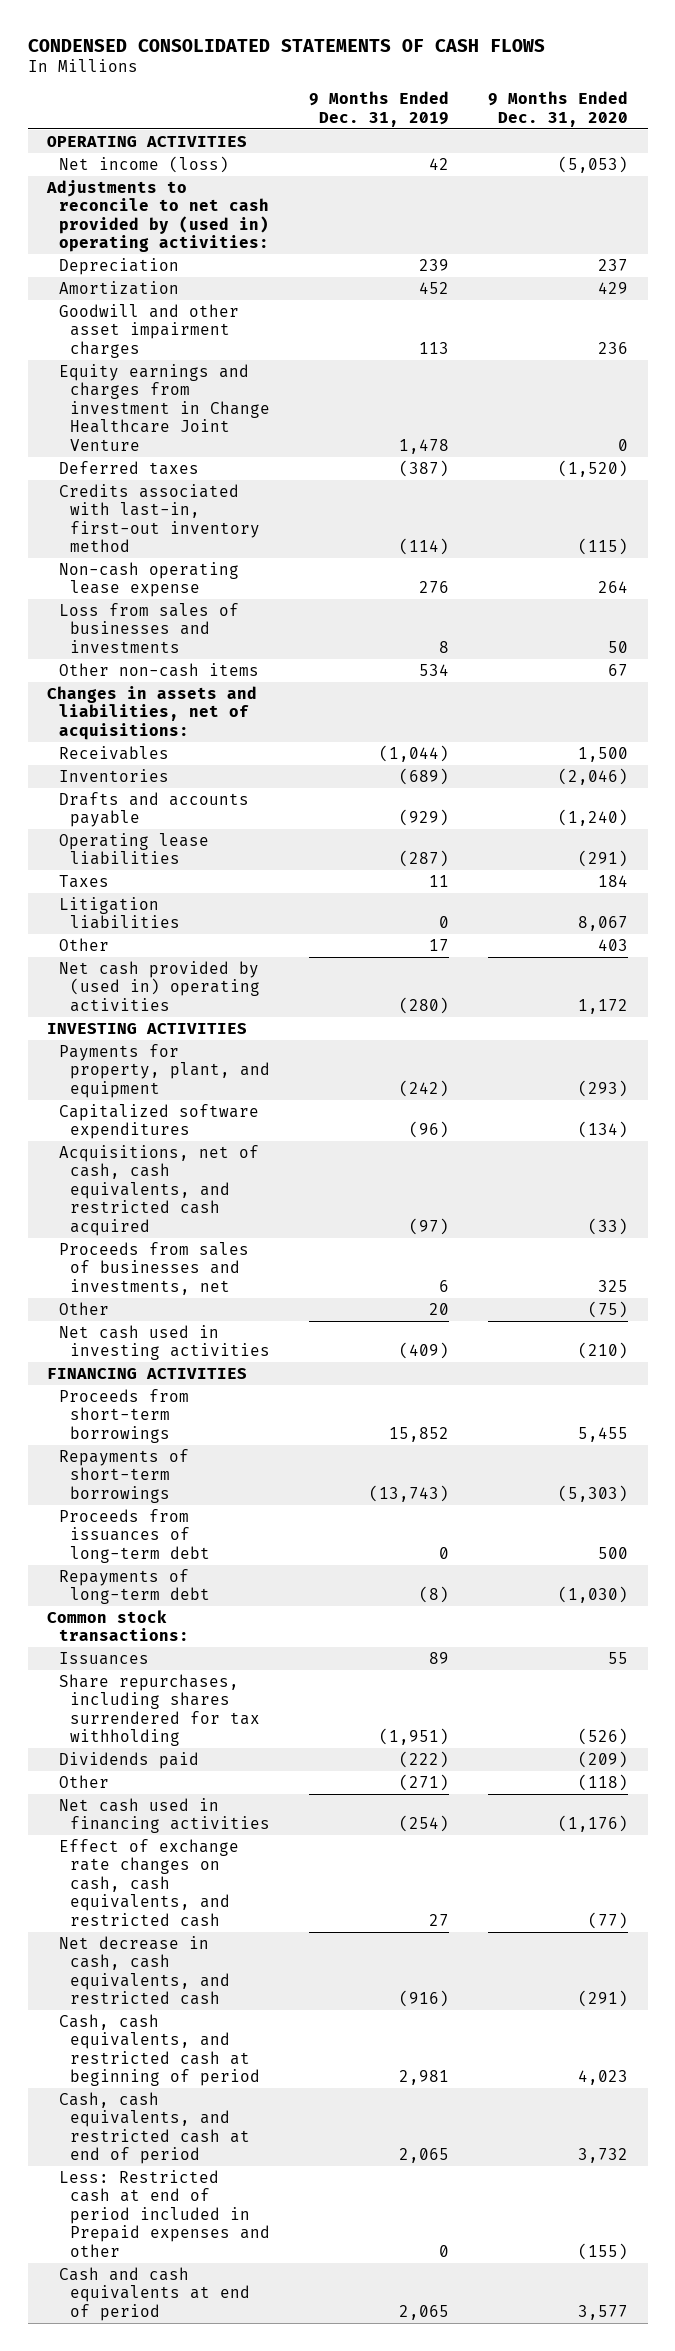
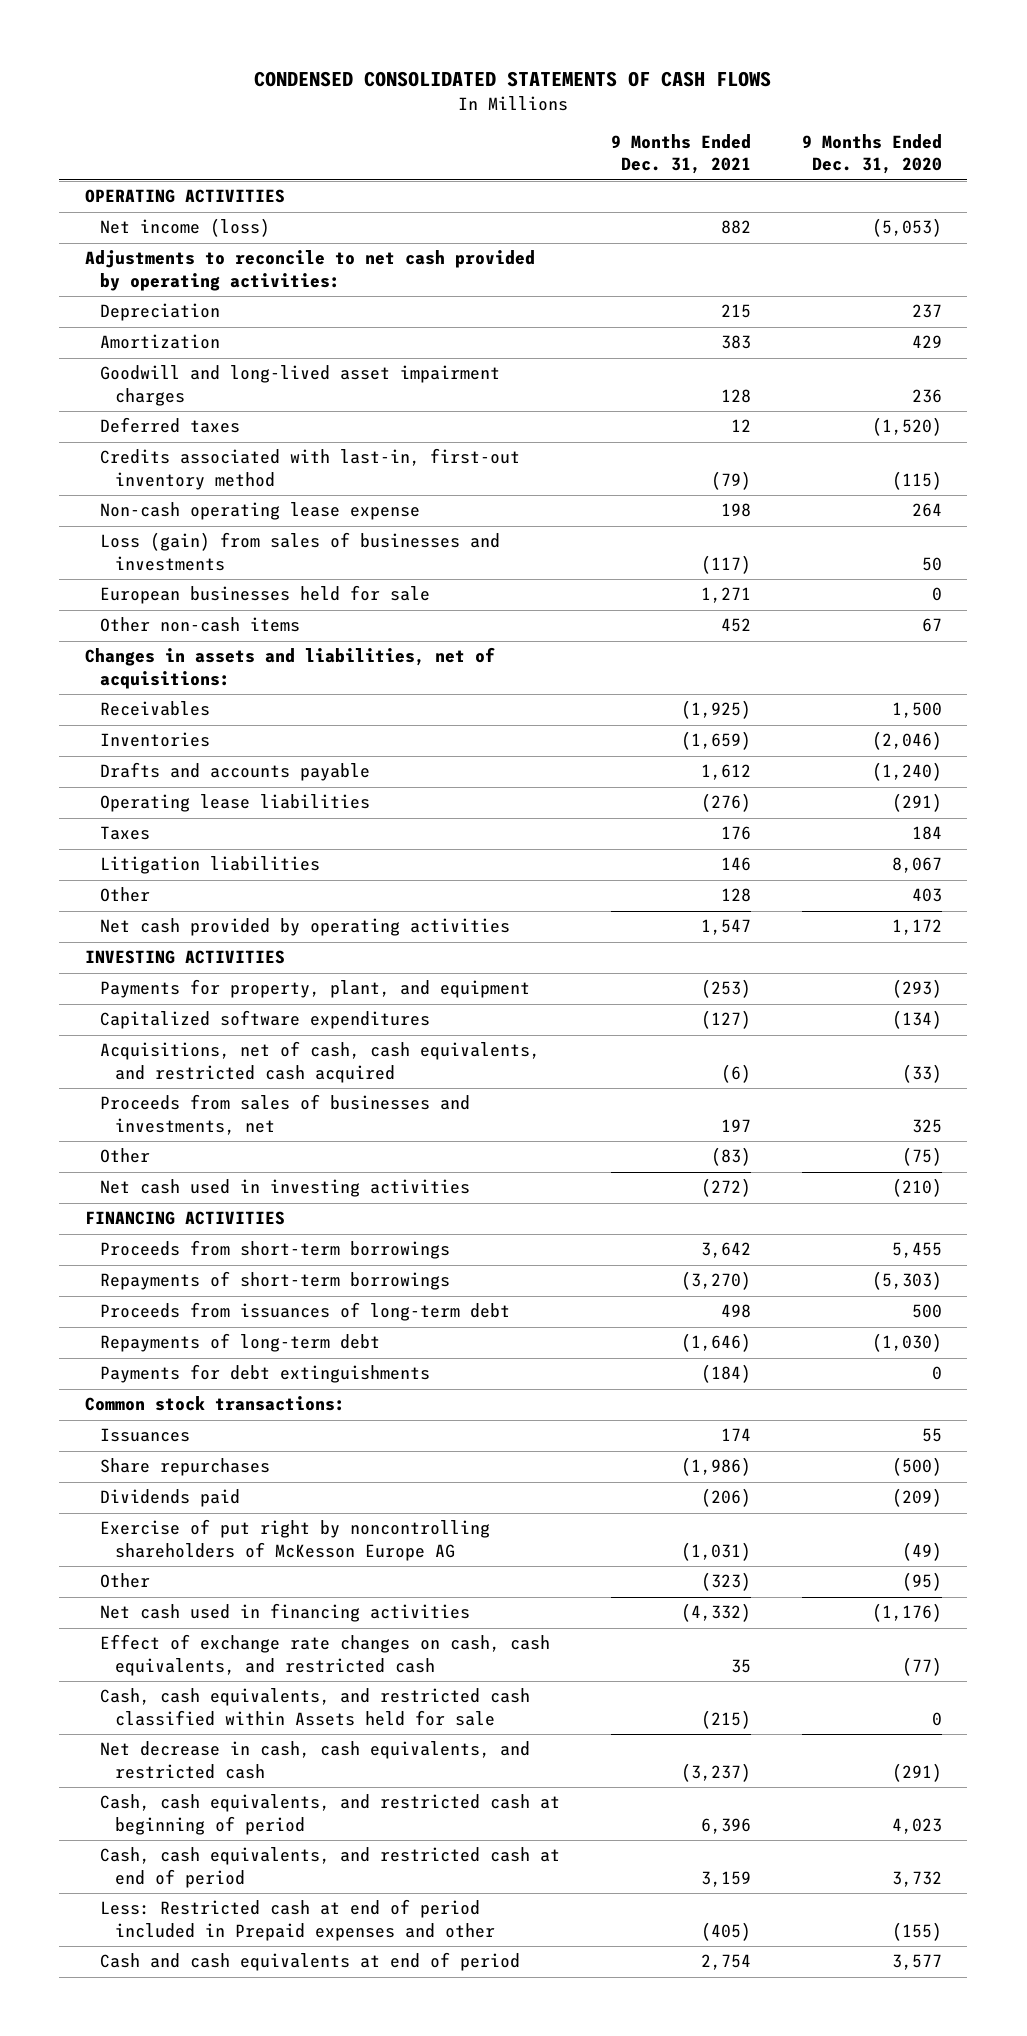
[309,91,450,127] 9 Months Ended Dec. 31, 2019 -> none
none -> [610,134,751,175] 9 Months Ended Dec. 31, 2021
[46,179,269,253] Adjustments to reconcile to net cash provided by (used in) operating activities: -> [84,250,535,291] Adjustments to reconcile to net cash provided by operating activities:
[58,363,271,451] Equity earnings and charges from investment in Change Healthcare Joint Venture -> none
[58,303,239,358] Goodwill and other asset impairment charges -> [100,365,501,406] Goodwill and long-lived asset impairment charges
[58,602,239,653] Loss from sales of businesses and investments -> [100,532,501,571] Loss (gain) from sales of businesses and investments
none -> [100,585,431,605] European businesses held for sale
[58,960,261,1012] Net cash provided by (used in) operating activities -> [100,918,511,937] Net cash provided by operating activities
none -> [100,1364,431,1384] Payments for debt extinguishments
[58,1673,261,1747] Share repurchases, including shares surrendered for tax withholding -> [100,1458,271,1477] Share repurchases
[578,1728,629,1746] (526) -> [891,1457,942,1477] (500)
none -> [100,1519,491,1561] Exercise of put right by noncontrolling shareholders of McKesson Europe AG
[578,1773,629,1791] (118) -> [901,1572,942,1592] (95)
none -> [100,1688,531,1726] Cash, cash equivalents, and restricted cash classified within Assets held for sale

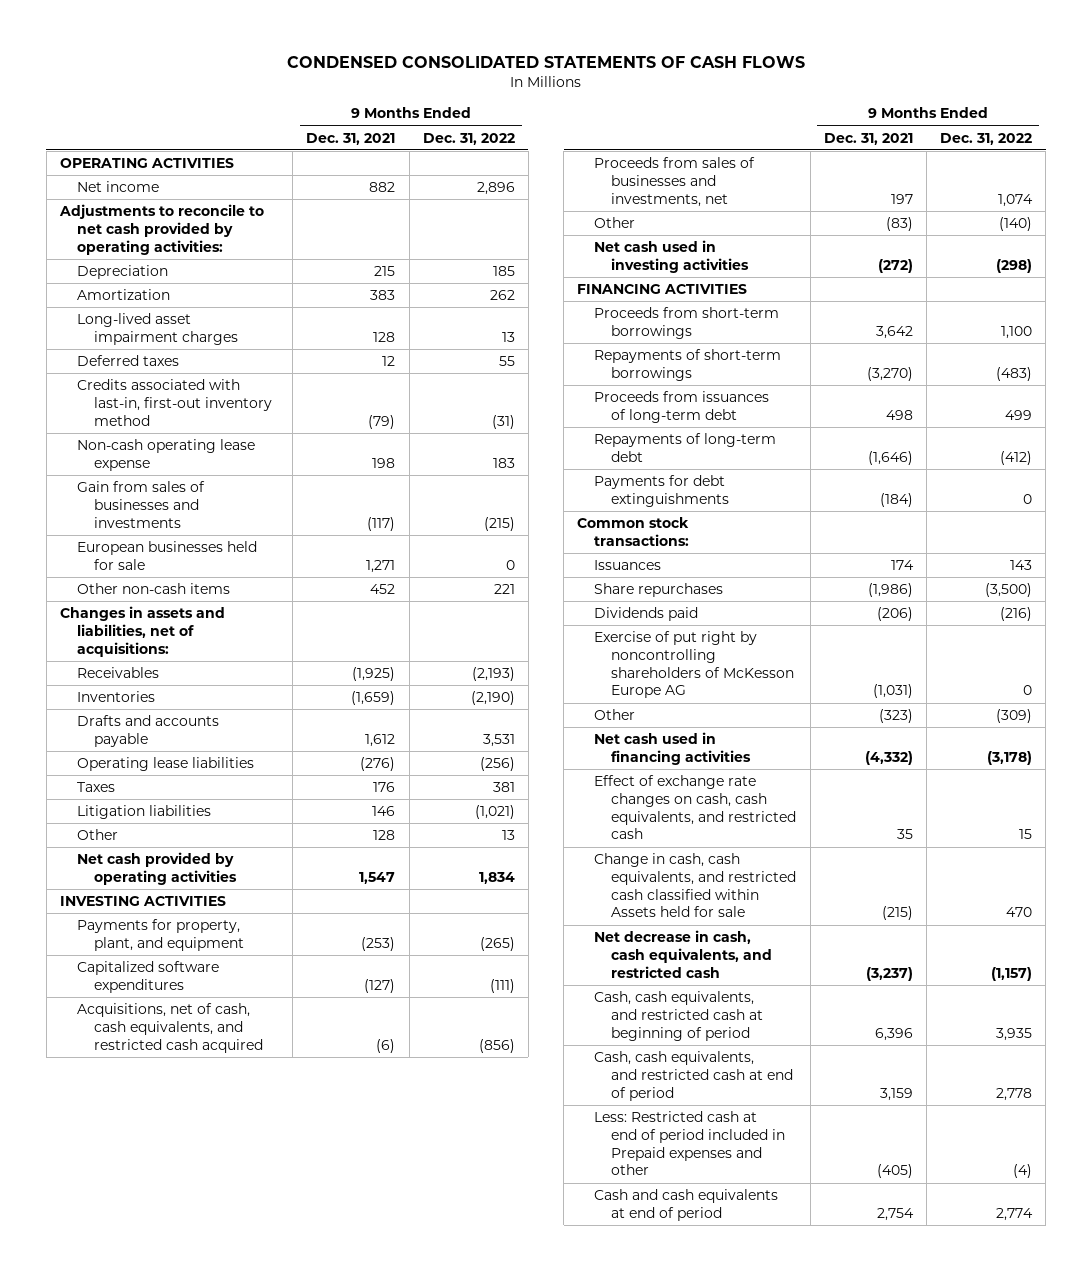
[801,134,942,175] 9 Months Ended Dec. 31, 2020 -> none
none -> [422,132,515,145] Dec. 31, 2022
[100,218,271,238] Net income (loss) -> [77,181,160,193] Net income
[100,365,501,406] Goodwill and long-lived asset impairment charges -> [77,313,239,345] Long-lived asset impairment charges
[100,532,501,571] Loss (gain) from sales of businesses and investments -> [77,481,206,528] Gain from sales of businesses and investments
[100,1688,531,1726] Cash, cash equivalents, and restricted cash classified within Assets held for sale -> [594,853,797,918] Change in cash, cash equivalents, and restricted cash classified within Assets held for sale

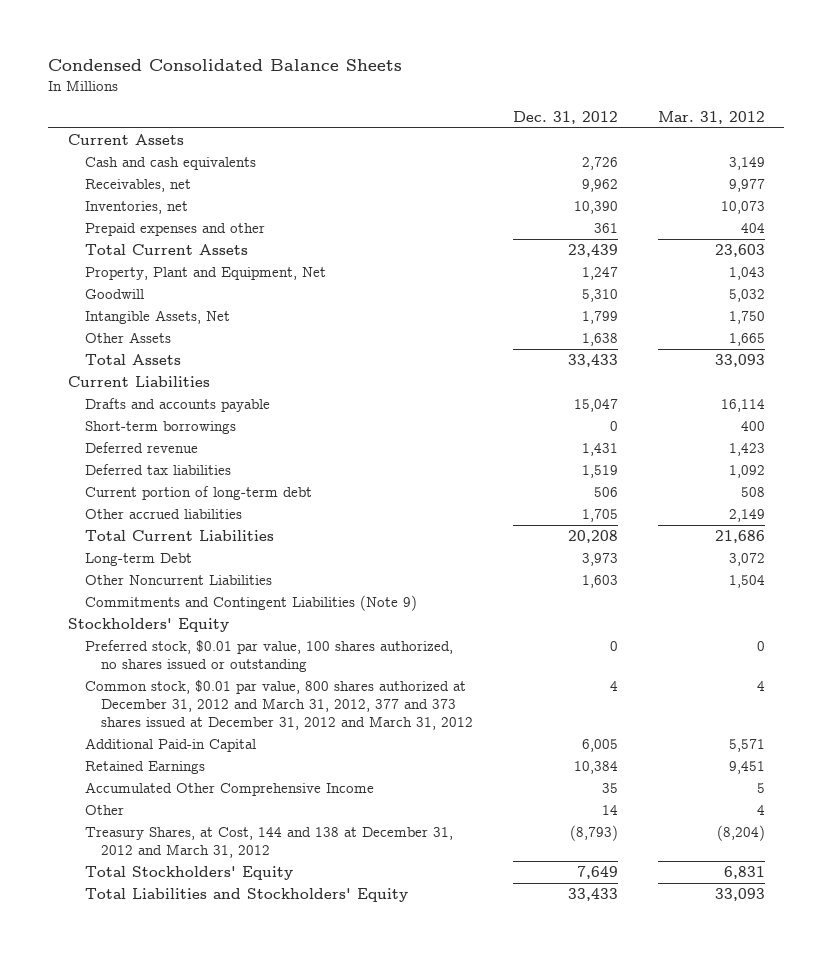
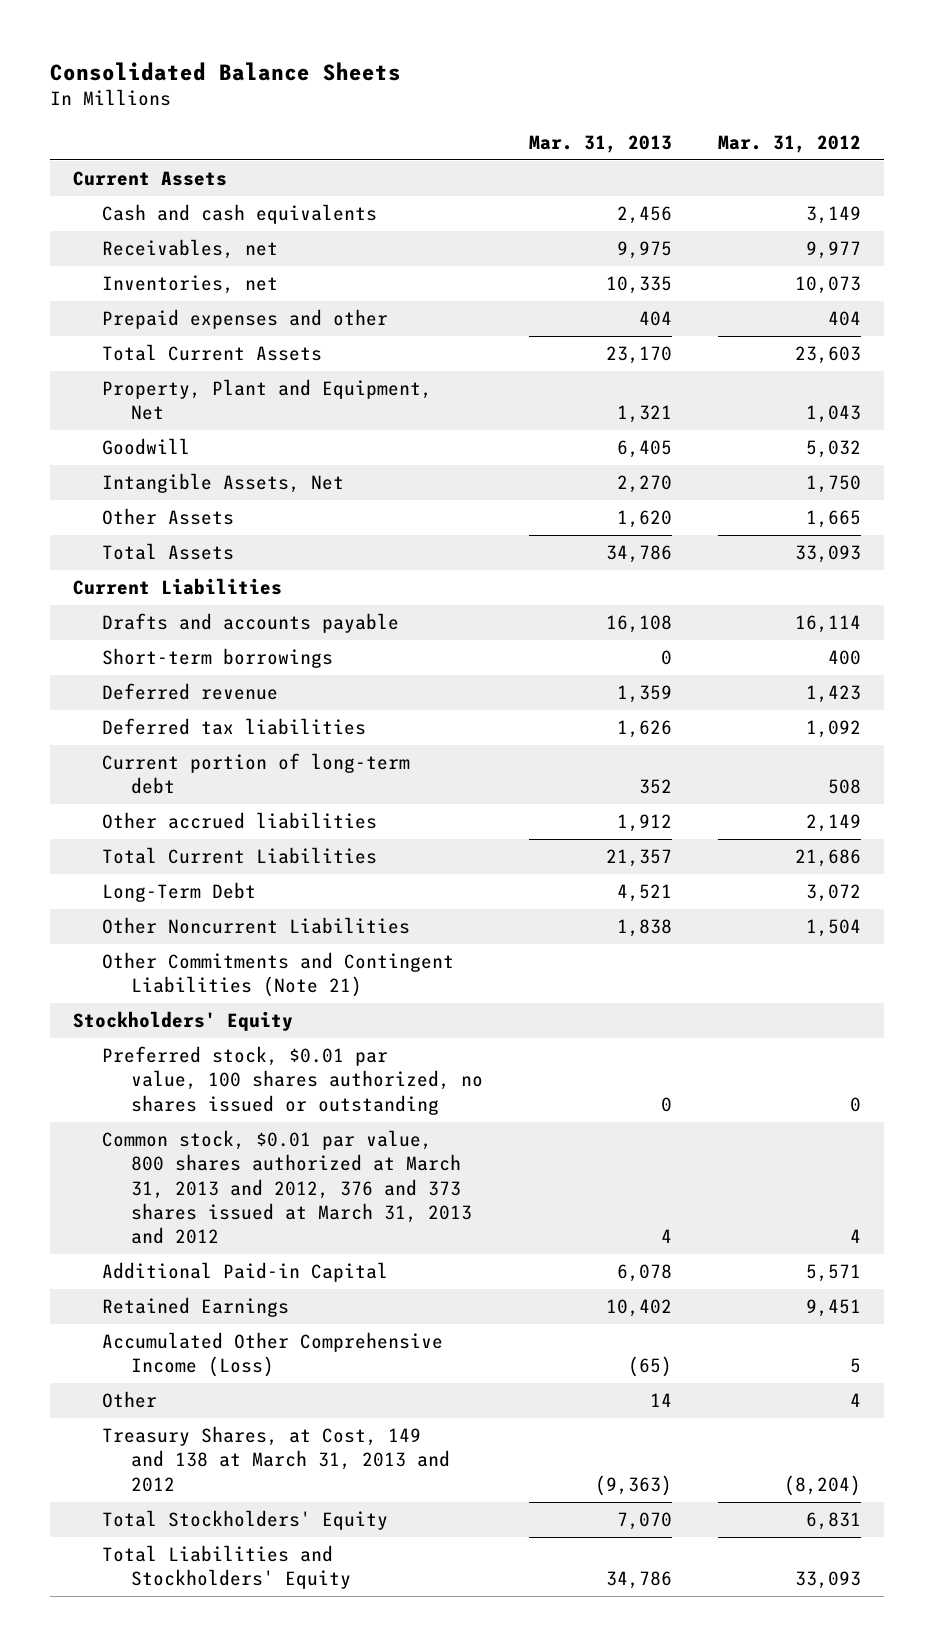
[48,59,403,72] Condensed Consolidated Balance Sheets -> [50,61,402,81] Consolidated Balance Sheets
[512,110,618,124] Dec. 31, 2012 -> none
none -> [528,134,672,153] Mar. 31, 2013
[84,553,192,567] Long-term Debt -> [102,882,257,903] Long-Term Debt
[84,595,417,612] Commitments and Contingent Liabilities (Note 9) -> [102,952,455,998] Other Commitments and Contingent Liabilities (Note 21)
[84,680,474,731] Common stock, $0.01 par value, 800 shares authorized at December 31, 2012 and March 31, 2012, 377 and 373 shares issued at December 31, 2012 and March 31, 2012 -> [102,1130,472,1244] Common stock, $0.01 par value, 800 shares authorized at March 31, 2013 and 2012, 376 and 373 shares issued at March 31, 2013 and 2012
[84,782,374,797] Accumulated Other Comprehensive Income -> [102,1332,444,1378] Accumulated Other Comprehensive Income (Loss)
[84,827,453,859] Treasury Shares, at Cost, 144 and 138 at December 31, 2012 and March 31, 2012 -> [102,1426,450,1492] Treasury Shares, at Cost, 149 and 138 at March 31, 2013 and 2012

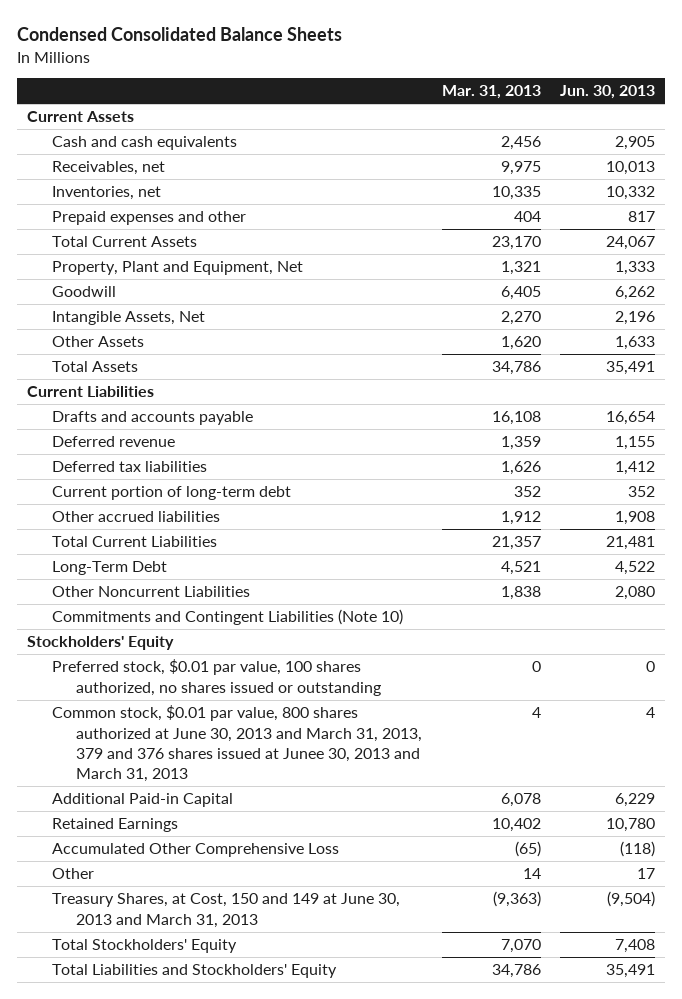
[50,61,402,81] Consolidated Balance Sheets -> [17,27,343,42] Condensed Consolidated Balance Sheets
[717,134,861,153] Mar. 31, 2012 -> none
none -> [560,85,656,100] Jun. 30, 2013
[102,648,334,669] Short-term borrowings -> none
[102,952,455,998] Other Commitments and Contingent Liabilities (Note 21) -> [51,609,403,626] Commitments and Contingent Liabilities (Note 10)
[102,1130,472,1244] Common stock, $0.01 par value, 800 shares authorized at March 31, 2013 and 2012, 376 and 373 shares issued at March 31, 2013 and 2012 -> [51,705,423,782] Common stock, $0.01 par value, 800 shares authorized at June 30, 2013 and March 31, 2013, 379 and 376 shares issued at Junee 30, 2013 and March 31, 2013
[102,1332,444,1378] Accumulated Other Comprehensive Income (Loss) -> [51,843,339,858] Accumulated Other Comprehensive Loss
[102,1426,450,1492] Treasury Shares, at Cost, 149 and 138 at March 31, 2013 and 2012 -> [51,893,400,928] Treasury Shares, at Cost, 150 and 149 at June 30, 2013 and March 31, 2013

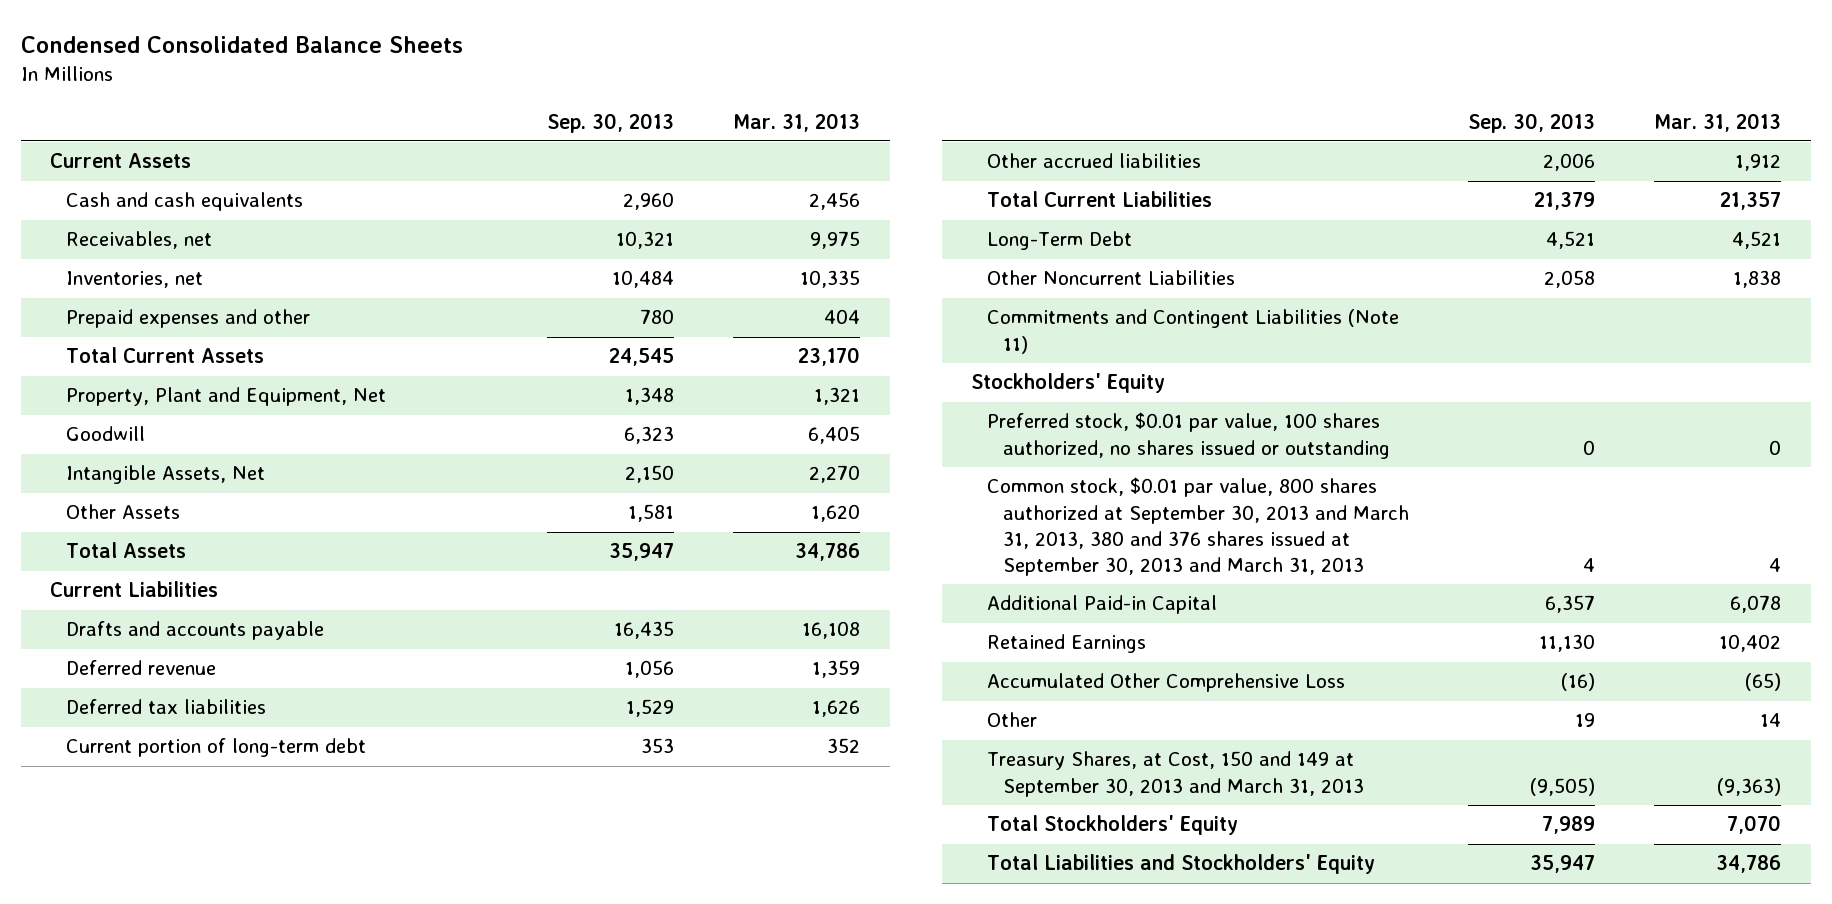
[560,85,656,100] Jun. 30, 2013 -> none
none -> [546,112,674,133] Sep. 30, 2013
[51,609,403,626] Commitments and Contingent Liabilities (Note 10) -> [987,309,1400,354] Commitments and Contingent Liabilities (Note 11)
[51,705,423,782] Common stock, $0.01 par value, 800 shares authorized at June 30, 2013 and March 31, 2013, 379 and 376 shares issued at Junee 30, 2013 and March 31, 2013 -> [987,477,1409,576] Common stock, $0.01 par value, 800 shares authorized at September 30, 2013 and March 31, 2013, 380 and 376 shares issued at September 30, 2013 and March 31, 2013
[51,893,400,928] Treasury Shares, at Cost, 150 and 149 at June 30, 2013 and March 31, 2013 -> [987,751,1364,797] Treasury Shares, at Cost, 150 and 149 at September 30, 2013 and March 31, 2013

